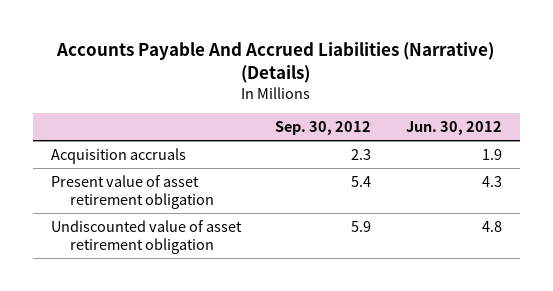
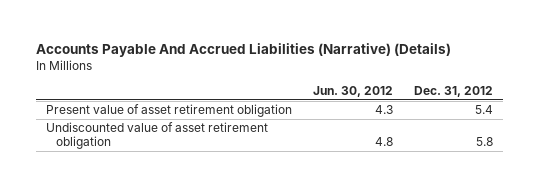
[275,121,372,136] Sep. 30, 2012 -> none
none -> [413,85,493,97] Dec. 31, 2012
[50,147,186,164] Acquisition accruals -> none

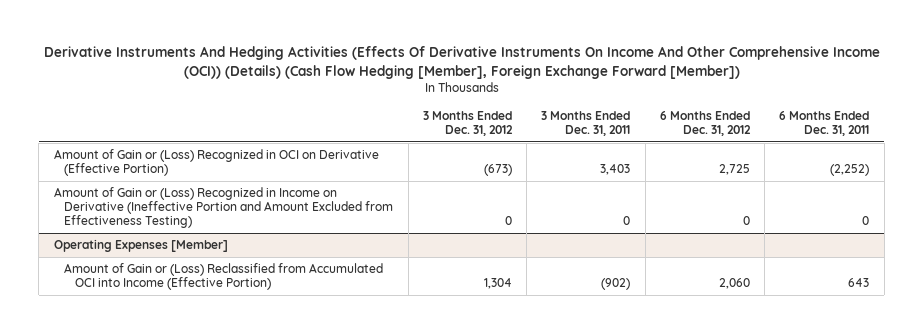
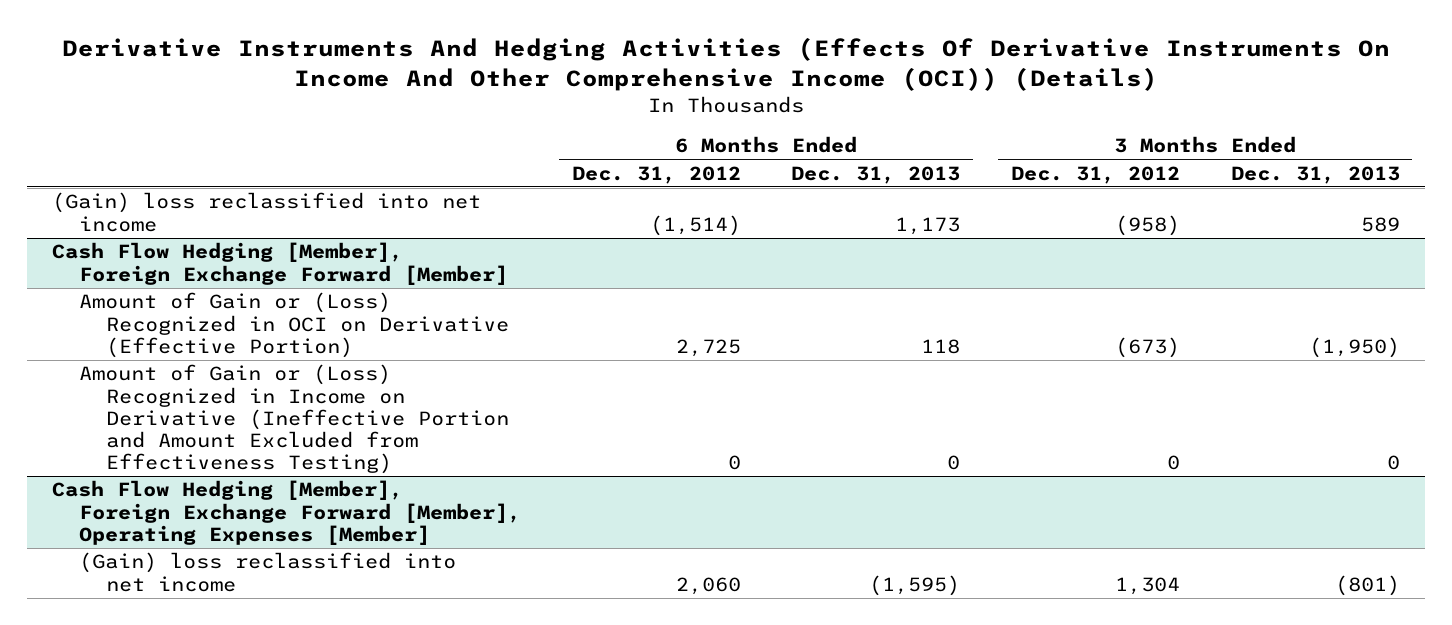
[43,46,880,79] Derivative Instruments And Hedging Activities (Effects Of Derivative Instruments On Income And Other Comprehensive Income (OCI)) (Details) (Cash Flow Hedging [Member], Foreign Exchange Forward [Member]) -> [61,37,1390,92] Derivative Instruments And Hedging Activities (Effects Of Derivative Instruments On Income And Other Comprehensive Income (OCI)) (Details)
[541,111,631,137] 3 Months Ended Dec. 31, 2011 -> none
[779,111,870,137] 6 Months Ended Dec. 31, 2011 -> none
none -> [791,165,961,184] Dec. 31, 2013
none -> [1230,165,1400,184] Dec. 31, 2013
none -> [51,192,481,232] (Gain) loss reclassified into net income
none -> [51,242,508,285] Cash Flow Hedging [Member], Foreign Exchange Forward [Member]
[53,239,228,253] Operating Expenses [Member] -> none
none -> [51,480,521,545] Cash Flow Hedging [Member], Foreign Exchange Forward [Member], Operating Expenses [Member]
[64,263,384,291] Amount of Gain or (Loss) Reclassified from Accumulated OCI into Income (Effective Portion) -> [78,552,456,592] (Gain) loss reclassified into net income

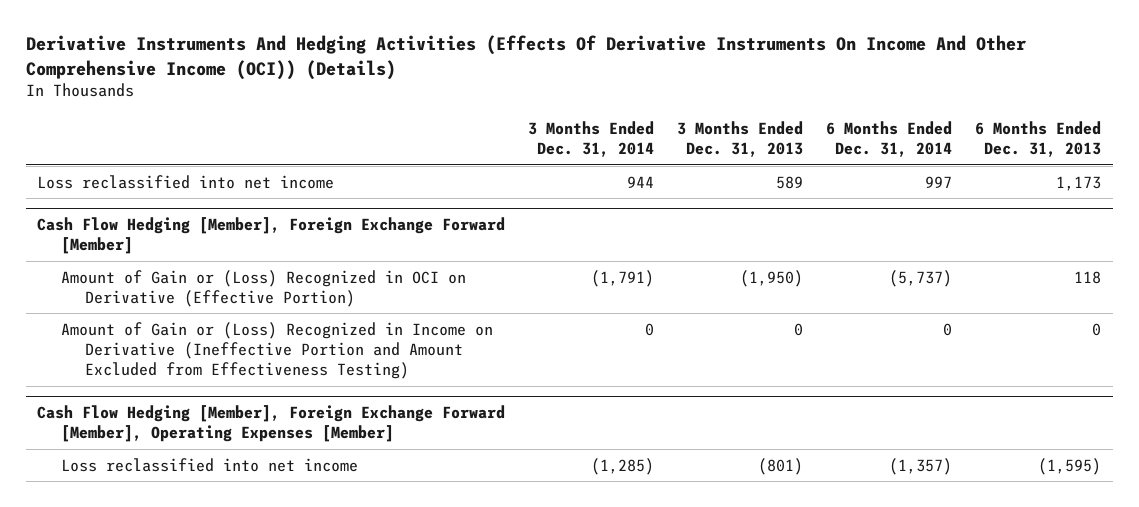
[571,165,741,184] Dec. 31, 2012 -> none
[1010,165,1180,184] Dec. 31, 2012 -> none
none -> [528,120,655,158] 3 Months Ended Dec. 31, 2014
none -> [826,120,953,158] 6 Months Ended Dec. 31, 2014
[51,192,481,232] (Gain) loss reclassified into net income -> [37,174,335,189] Loss reclassified into net income
[78,552,456,592] (Gain) loss reclassified into net income -> [61,457,359,472] Loss reclassified into net income

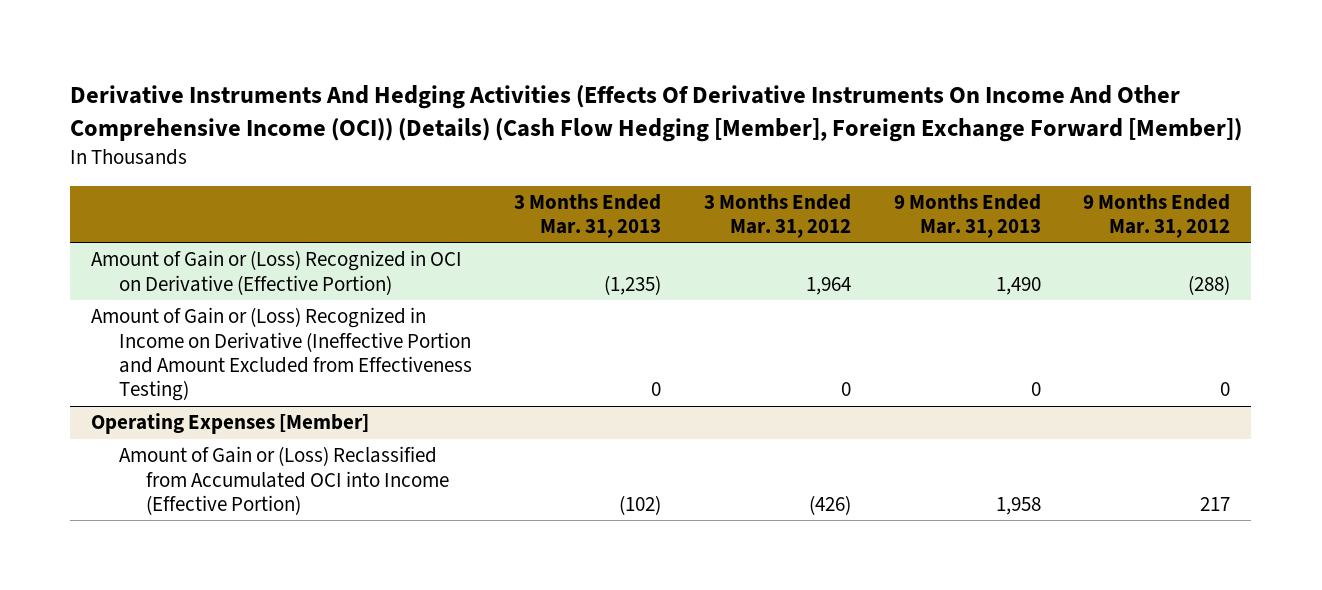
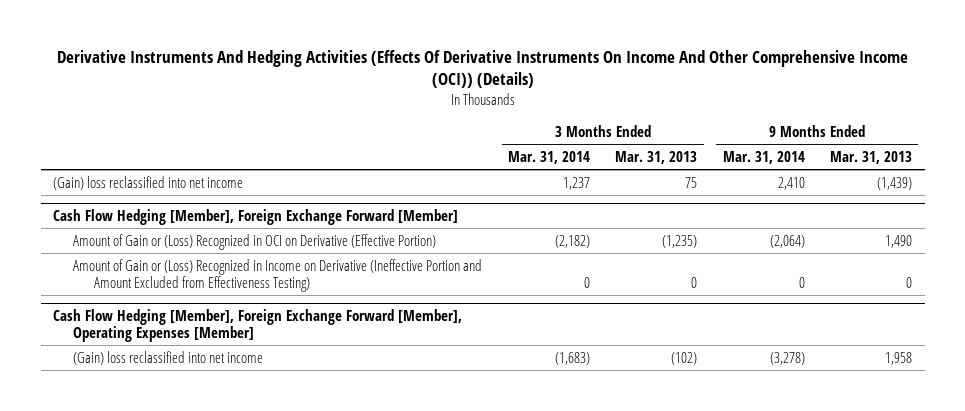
[70,85,1243,142] Derivative Instruments And Hedging Activities (Effects Of Derivative Instruments On Income And Other Comprehensive Income (OCI)) (Details) (Cash Flow Hedging [Member], Foreign Exchange Forward [Member]) -> [56,49,908,89] Derivative Instruments And Hedging Activities (Effects Of Derivative Instruments On Income And Other Comprehensive Income (OCI)) (Details)
[703,193,851,239] 3 Months Ended Mar. 31, 2012 -> none
[1083,193,1231,239] 9 Months Ended Mar. 31, 2012 -> none
none -> [507,150,590,164] Mar. 31, 2014
none -> [722,150,805,164] Mar. 31, 2014
none -> [53,175,244,190] (Gain) loss reclassified into net income
none -> [53,209,459,226] Cash Flow Hedging [Member], Foreign Exchange Forward [Member]
[91,413,370,435] Operating Expenses [Member] -> none
none -> [53,309,463,342] Cash Flow Hedging [Member], Foreign Exchange Forward [Member], Operating Expenses [Member]
[118,446,449,516] Amount of Gain or (Loss) Reclassified from Accumulated OCI into Income (Effective Portion) -> [73,350,264,365] (Gain) loss reclassified into net income

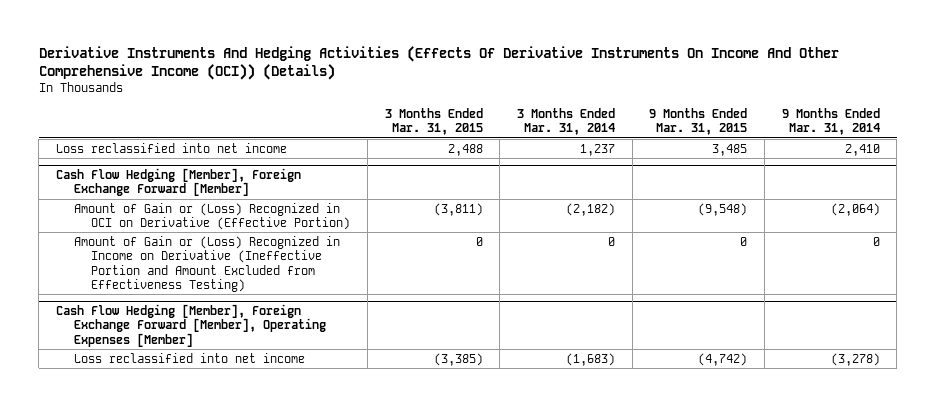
[615,150,698,164] Mar. 31, 2013 -> none
[830,150,913,164] Mar. 31, 2013 -> none
none -> [384,107,483,136] 3 Months Ended Mar. 31, 2015
none -> [649,107,748,136] 9 Months Ended Mar. 31, 2015
[53,175,244,190] (Gain) loss reclassified into net income -> [56,142,288,153] Loss reclassified into net income
[73,350,264,365] (Gain) loss reclassified into net income -> [73,352,305,363] Loss reclassified into net income

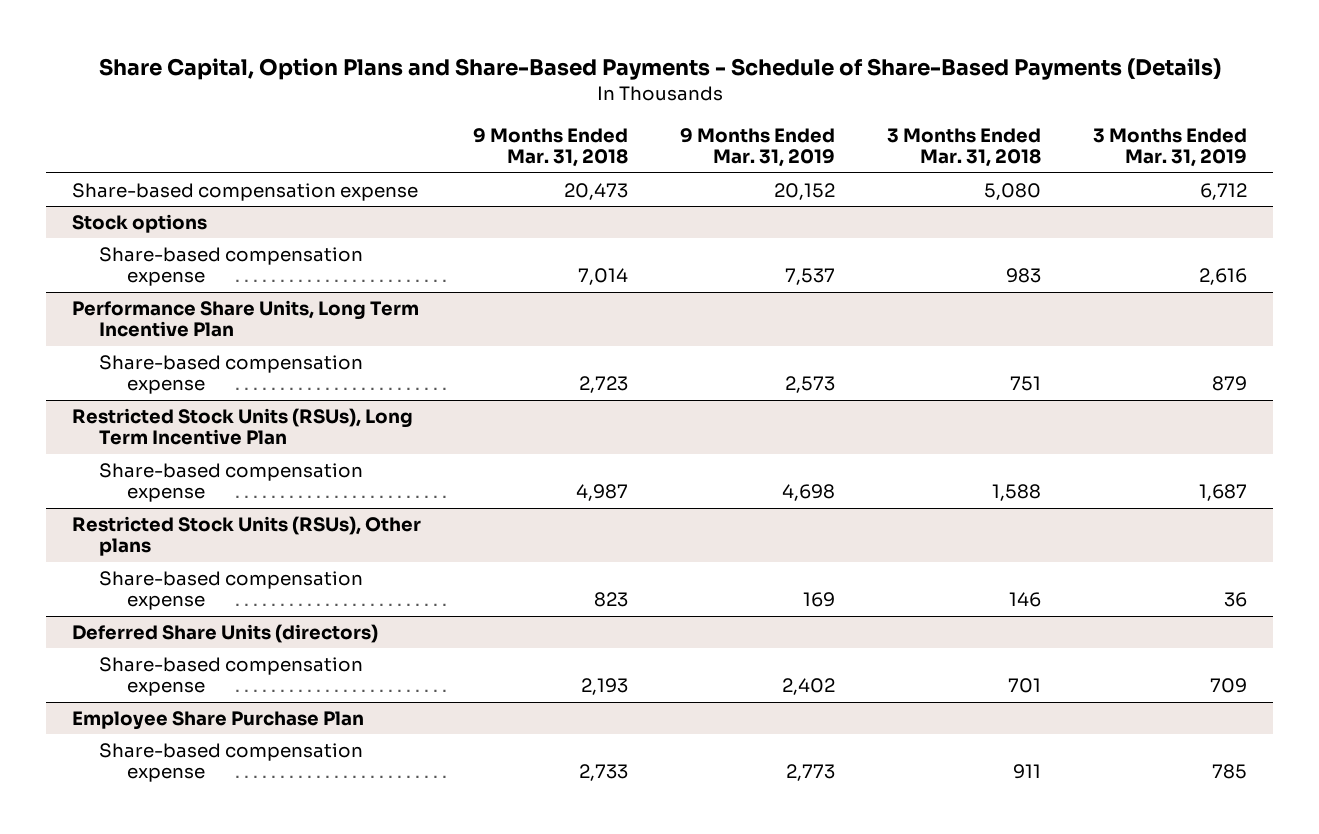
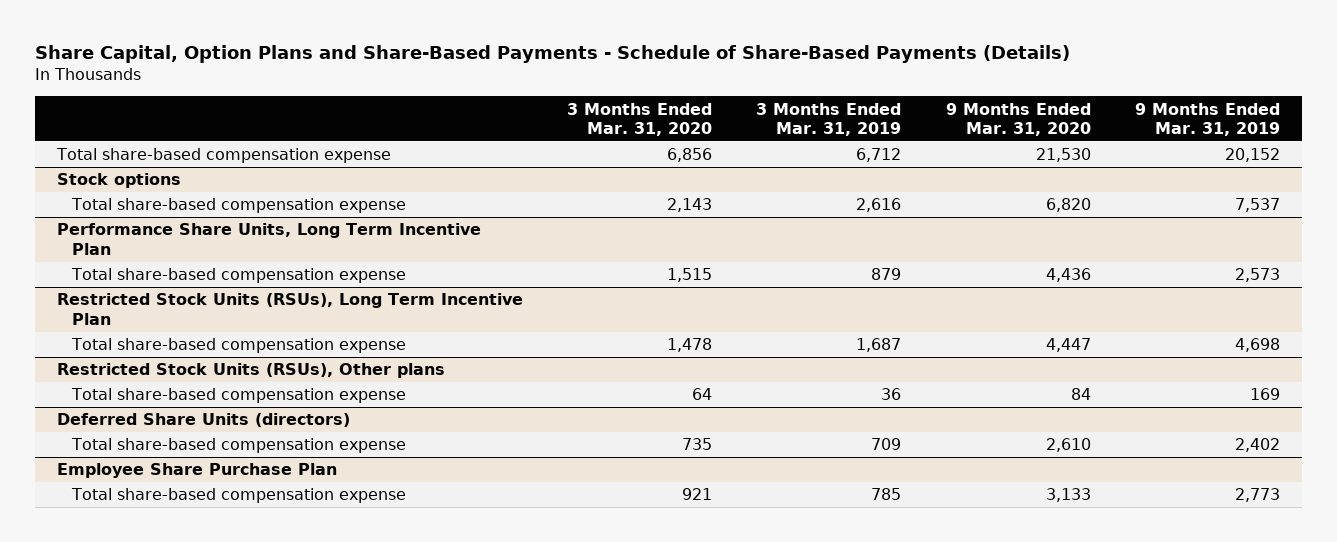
[473,127,629,168] 9 Months Ended Mar. 31, 2018 -> none
[887,127,1042,168] 3 Months Ended Mar. 31, 2018 -> none
none -> [567,102,713,137] 3 Months Ended Mar. 31, 2020
none -> [945,102,1091,137] 9 Months Ended Mar. 31, 2020
[72,182,419,201] Share-based compensation expense -> [55,148,391,164] Total share-based compensation expense
[99,246,364,287] Share-based compensation expense -> [70,198,406,214] Total share-based compensation expense
[99,354,364,395] Share-based compensation expense -> [70,268,406,284] Total share-based compensation expense
[99,462,364,503] Share-based compensation expense -> [70,338,406,354] Total share-based compensation expense
[99,570,364,611] Share-based compensation expense -> [70,388,406,404] Total share-based compensation expense
[99,656,364,697] Share-based compensation expense -> [70,438,406,454] Total share-based compensation expense
[99,742,364,783] Share-based compensation expense -> [70,488,406,504] Total share-based compensation expense

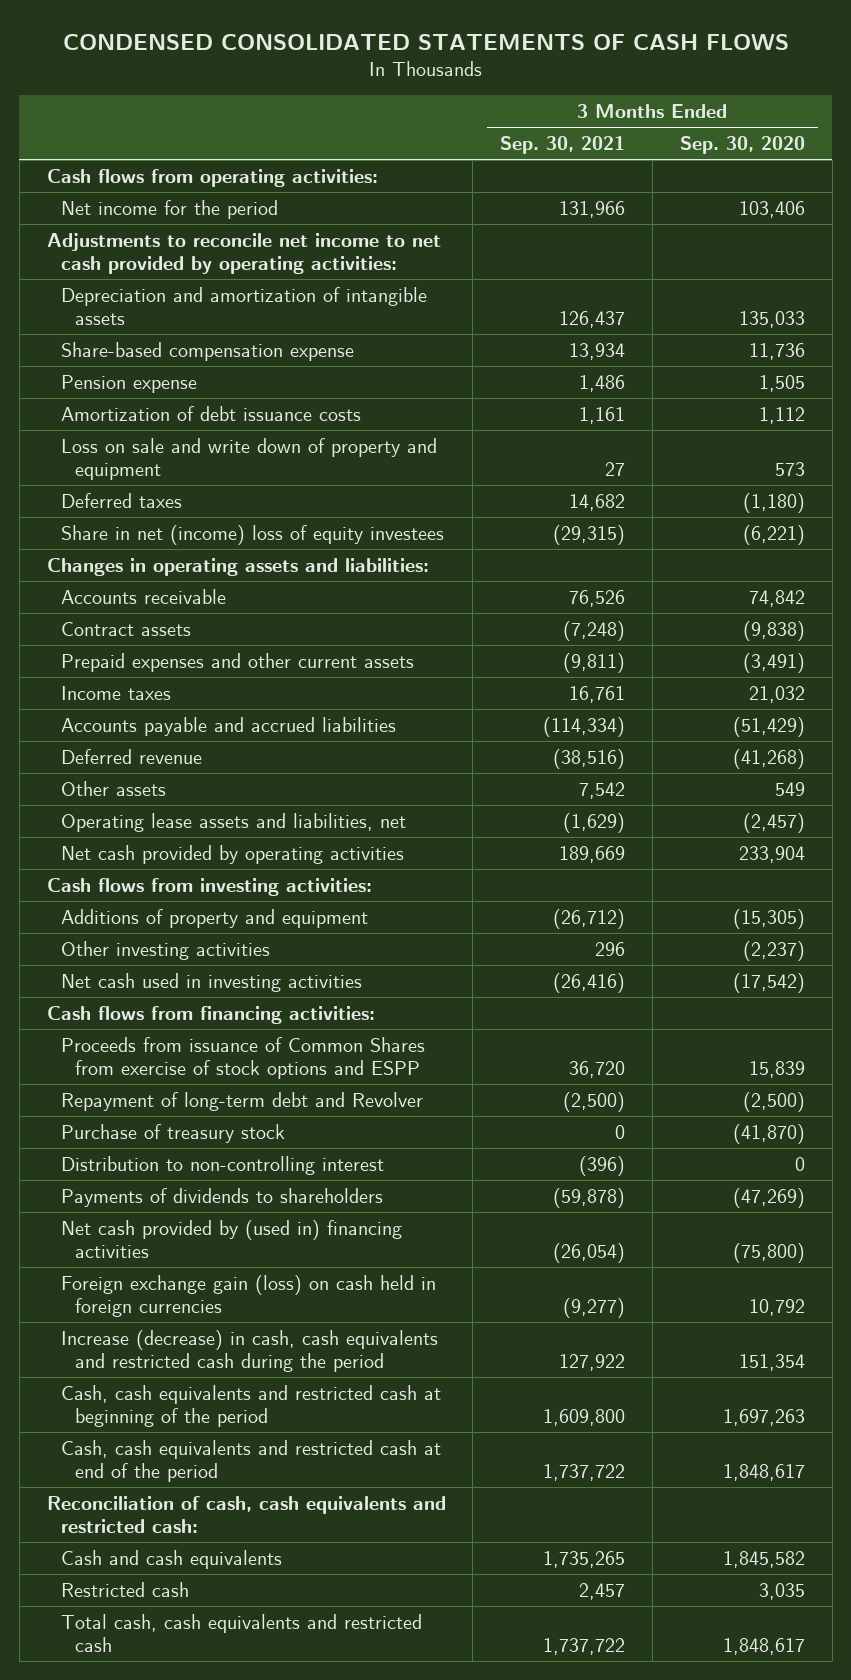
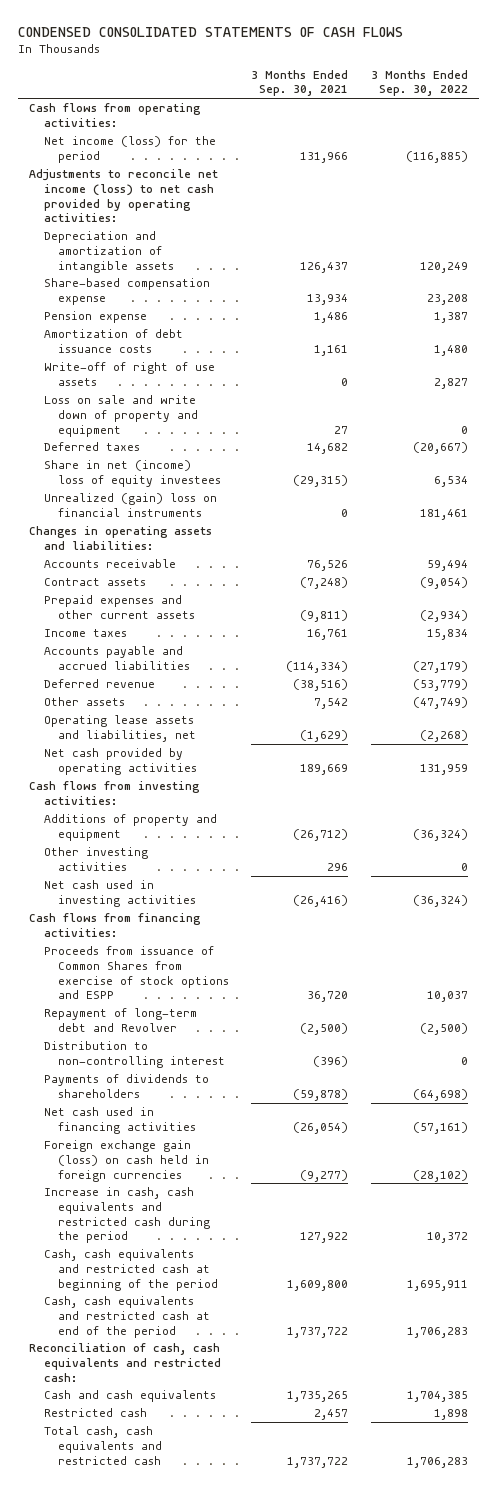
[679,136,805,155] Sep. 30, 2020 -> none
none -> [371,69,469,97] 3 Months Ended Sep. 30, 2022
[60,199,278,219] Net income for the period -> [43,136,216,163] Net income (loss) for the period
[46,232,441,275] Adjustments to reconcile net income to net cash provided by operating activities: -> [29,169,219,223] Adjustments to reconcile net income (loss) to net cash provided by operating activities:
none -> [43,362,215,386] Write-off of right of use assets
none -> [43,493,217,517] Unrealized (gain) loss on financial instruments
[60,1123,285,1143] Purchase of treasury stock -> none
[60,1219,402,1259] Net cash provided by (used in) financing activities -> [43,1107,196,1134] Net cash used in financing activities
[60,1329,438,1373] Increase (decrease) in cash, cash equivalents and restricted cash during the period -> [43,1187,210,1244] Increase in cash, cash equivalents and restricted cash during the period

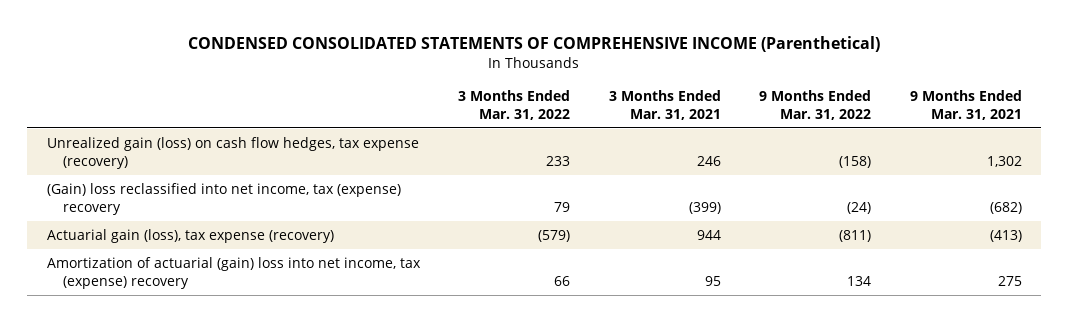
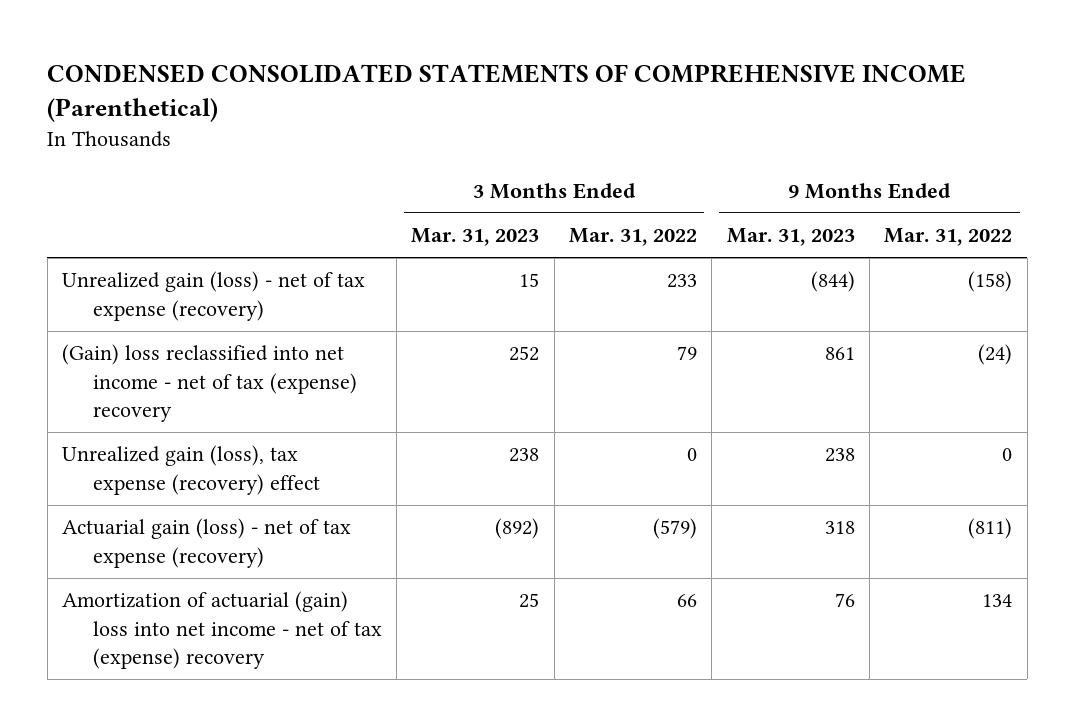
[608,89,721,120] 3 Months Ended Mar. 31, 2021 -> none
[909,89,1022,120] 9 Months Ended Mar. 31, 2021 -> none
none -> [411,228,540,247] Mar. 31, 2023
none -> [726,228,855,247] Mar. 31, 2023
[46,136,419,169] Unrealized gain (loss) on cash flow hedges, tax expense (recovery) -> [62,271,366,321] Unrealized gain (loss) - net of tax expense (recovery)
[46,182,401,215] (Gain) loss reclassified into net income, tax (expense) recovery -> [62,344,357,423] (Gain) loss reclassified into net income - net of tax (expense) recovery
none -> [62,445,320,495] Unrealized gain (loss), tax expense (recovery) effect
[46,228,334,243] Actuarial gain (loss), tax expense (recovery) -> [62,518,352,568] Actuarial gain (loss) - net of tax expense (recovery)
[46,256,421,289] Amortization of actuarial (gain) loss into net income, tax (expense) recovery -> [62,591,382,670] Amortization of actuarial (gain) loss into net income - net of tax (expense) recovery

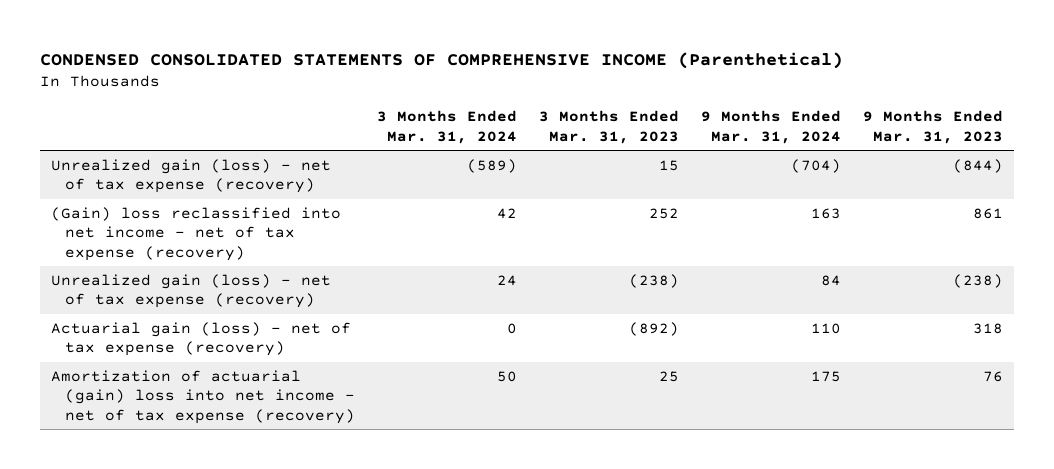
[568,228,697,247] Mar. 31, 2022 -> none
[884,228,1013,247] Mar. 31, 2022 -> none
none -> [377,110,518,144] 3 Months Ended Mar. 31, 2024
none -> [701,110,842,144] 9 Months Ended Mar. 31, 2024
[62,344,357,423] (Gain) loss reclassified into net income - net of tax (expense) recovery -> [50,207,341,261] (Gain) loss reclassified into net income - net of tax expense (recovery)
[62,445,320,495] Unrealized gain (loss), tax expense (recovery) effect -> [50,274,331,309] Unrealized gain (loss) - net of tax expense (recovery)
[509,448,540,463] 238 -> [629,274,680,289] (238)
[824,448,855,463] 238 -> [953,274,1004,289] (238)
[62,591,382,670] Amortization of actuarial (gain) loss into net income - net of tax (expense) recovery -> [50,370,356,424] Amortization of actuarial (gain) loss into net income - net of tax expense (recovery)

